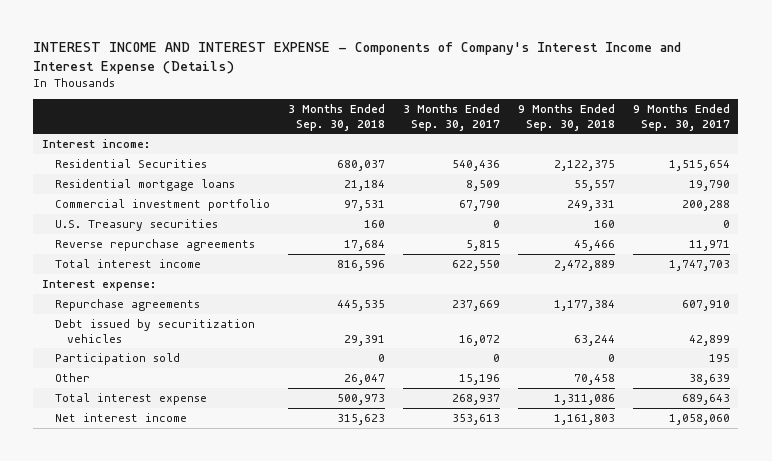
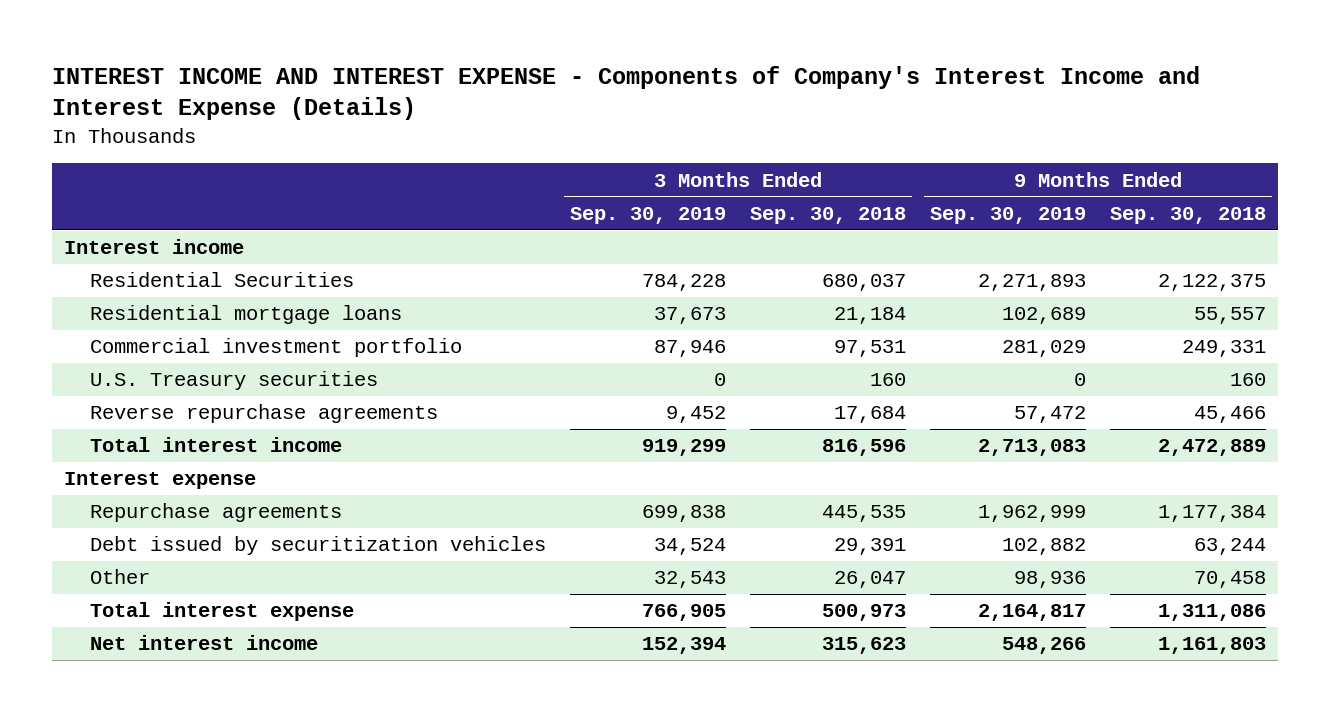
[402,104,500,131] 3 Months Ended Sep. 30, 2017 -> none
[632,104,730,131] 9 Months Ended Sep. 30, 2017 -> none
none -> [570,206,727,224] Sep. 30, 2019
none -> [930,206,1087,224] Sep. 30, 2019
[42,139,151,149] Interest income: -> [63,239,244,255] Interest income
[42,280,157,292] Interest expense: -> [63,472,256,490] Interest expense
[54,353,180,366] Participation sold -> none

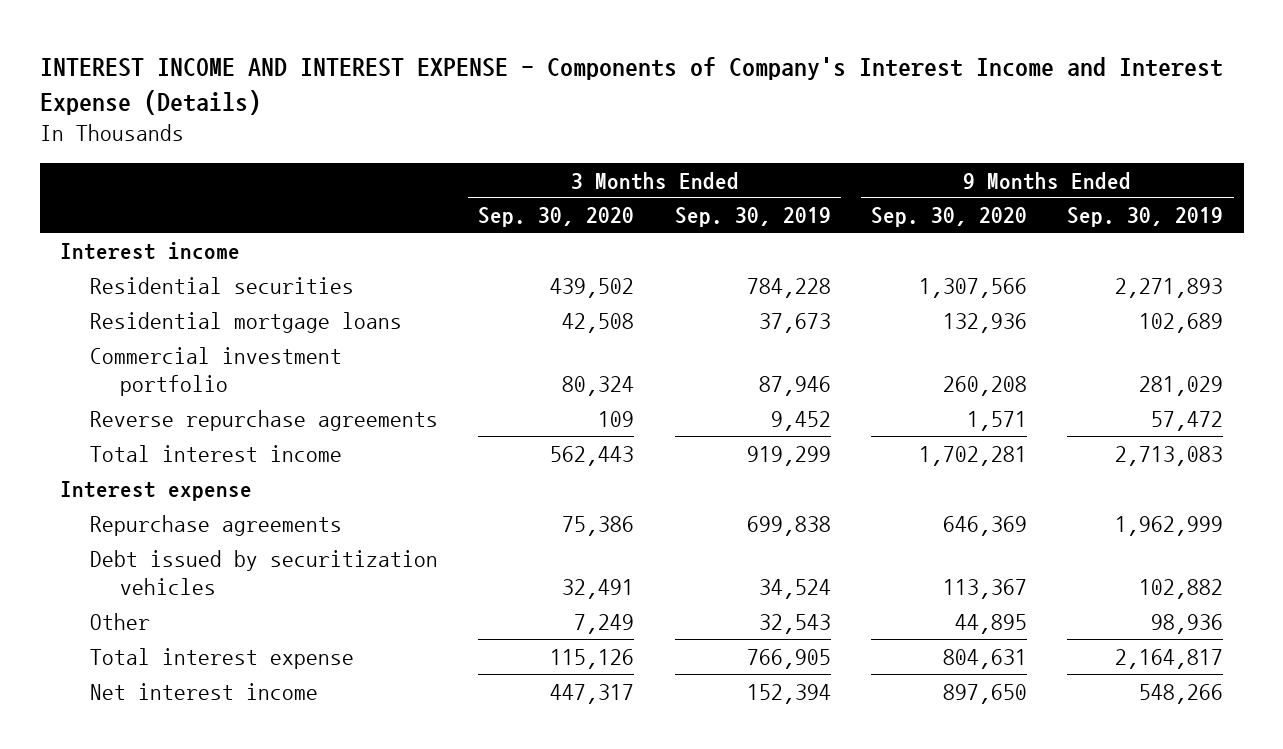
[750,206,907,224] Sep. 30, 2018 -> none
[1110,206,1267,224] Sep. 30, 2018 -> none
none -> [478,207,635,228] Sep. 30, 2020
none -> [871,207,1028,228] Sep. 30, 2020
[89,272,354,288] Residential Securities -> [89,276,354,294] Residential securities
[89,371,378,391] U.S. Treasury securities -> none

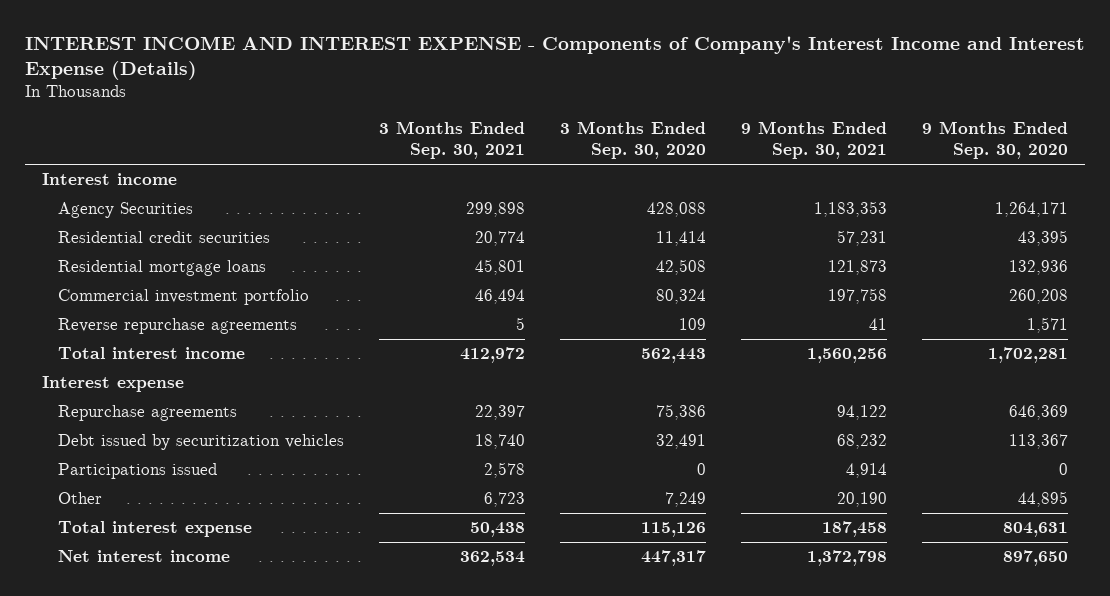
[674,207,831,228] Sep. 30, 2019 -> none
[1067,207,1224,228] Sep. 30, 2019 -> none
none -> [379,121,526,160] 3 Months Ended Sep. 30, 2021
none -> [741,121,888,160] 9 Months Ended Sep. 30, 2021
none -> [58,202,194,219] Agency Securities
[89,276,354,294] Residential securities -> [58,231,271,244] Residential credit securities
[550,277,635,298] 439,502 -> [656,231,707,247] 11,414
[919,277,1028,298] 1,307,566 -> [1017,230,1068,247] 43,395
none -> [58,463,218,480] Participations issued

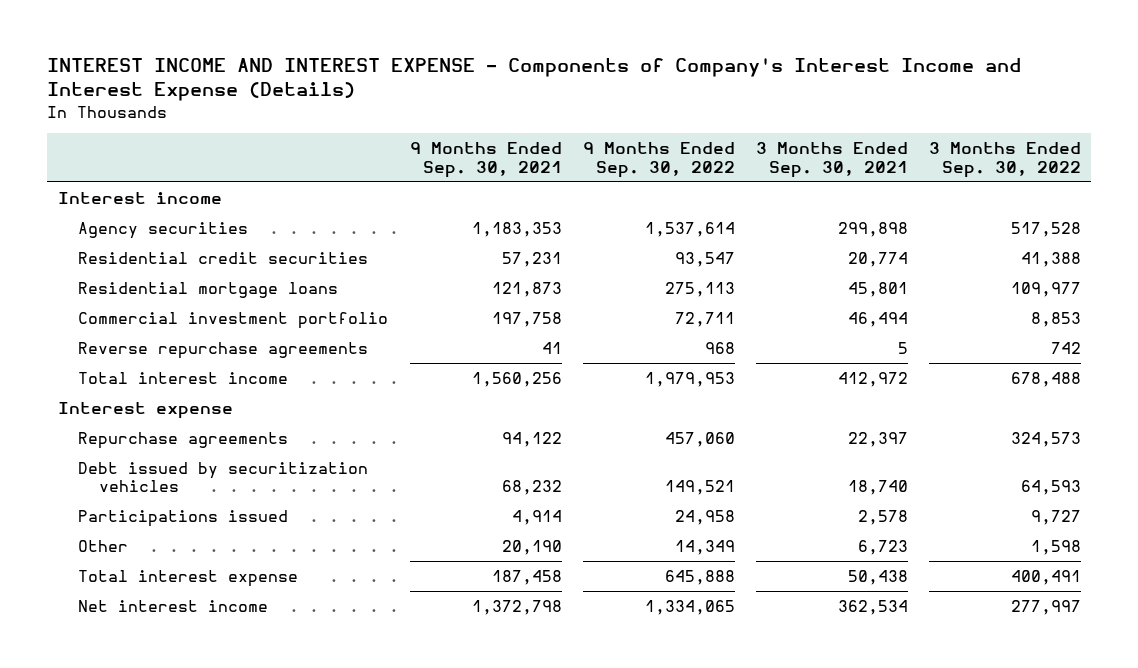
[560,121,707,160] 3 Months Ended Sep. 30, 2020 -> none
[921,121,1068,160] 9 Months Ended Sep. 30, 2020 -> none
none -> [582,142,735,178] 9 Months Ended Sep. 30, 2022
none -> [928,142,1081,178] 3 Months Ended Sep. 30, 2022
[58,202,194,219] Agency Securities -> [78,221,249,239] Agency securities

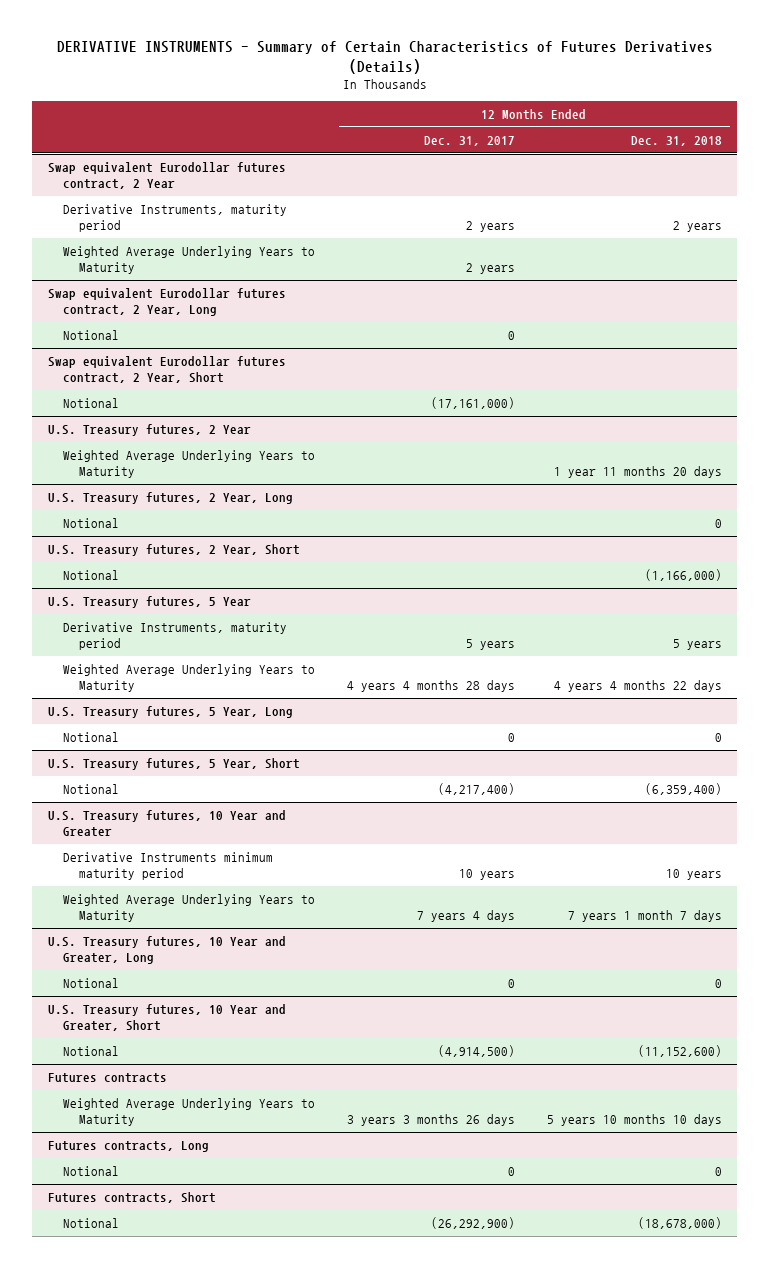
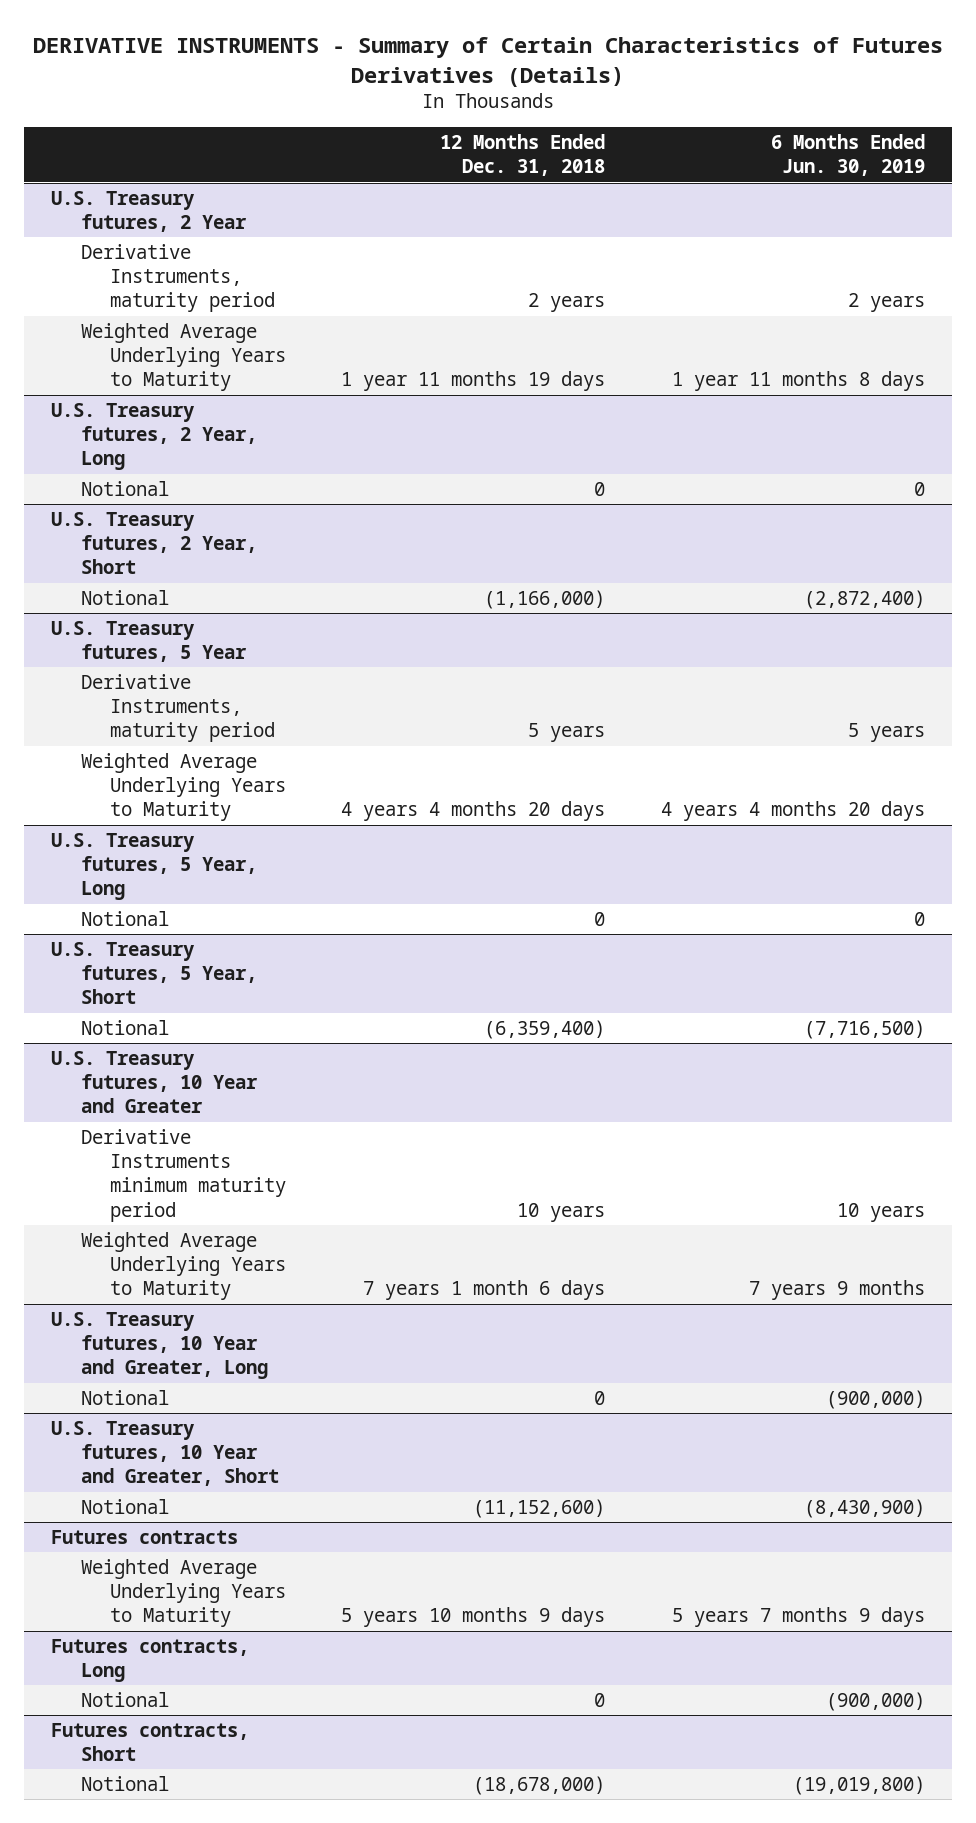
[423,135,515,146] Dec. 31, 2017 -> none
none -> [770,134,925,177] 6 Months Ended Jun. 30, 2019
[47,161,286,190] Swap equivalent Eurodollar futures contract, 2 Year -> none
[63,203,288,233] Derivative Instruments, maturity period -> none
[63,245,316,275] Weighted Average Underlying Years to Maturity -> none
[47,287,286,317] Swap equivalent Eurodollar futures contract, 2 Year, Long -> none
[63,329,120,340] Notional -> none
[47,355,286,384] Swap equivalent Eurodollar futures contract, 2 Year, Short -> none
[63,397,120,408] Notional -> none
none -> [80,243,276,313] Derivative Instruments, maturity period
[553,466,722,479] 1 year 11 months 20 days -> [341,371,606,392] 1 year 11 months 19 days
[553,680,722,693] 4 years 4 months 22 days -> [341,801,606,822] 4 years 4 months 20 days
[567,910,722,923] 7 years 1 month 7 days -> [363,1280,606,1301] 7 years 1 month 6 days
[546,1114,722,1127] 5 years 10 months 10 days -> [341,1607,606,1628] 5 years 10 months 9 days

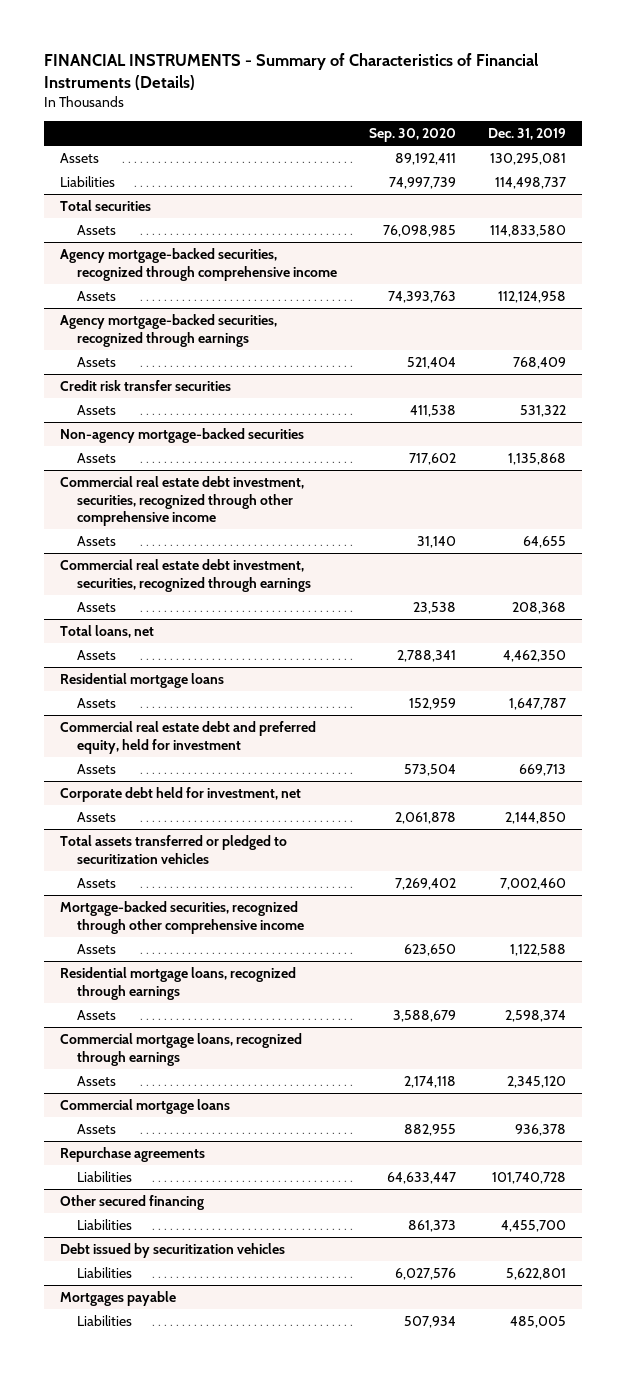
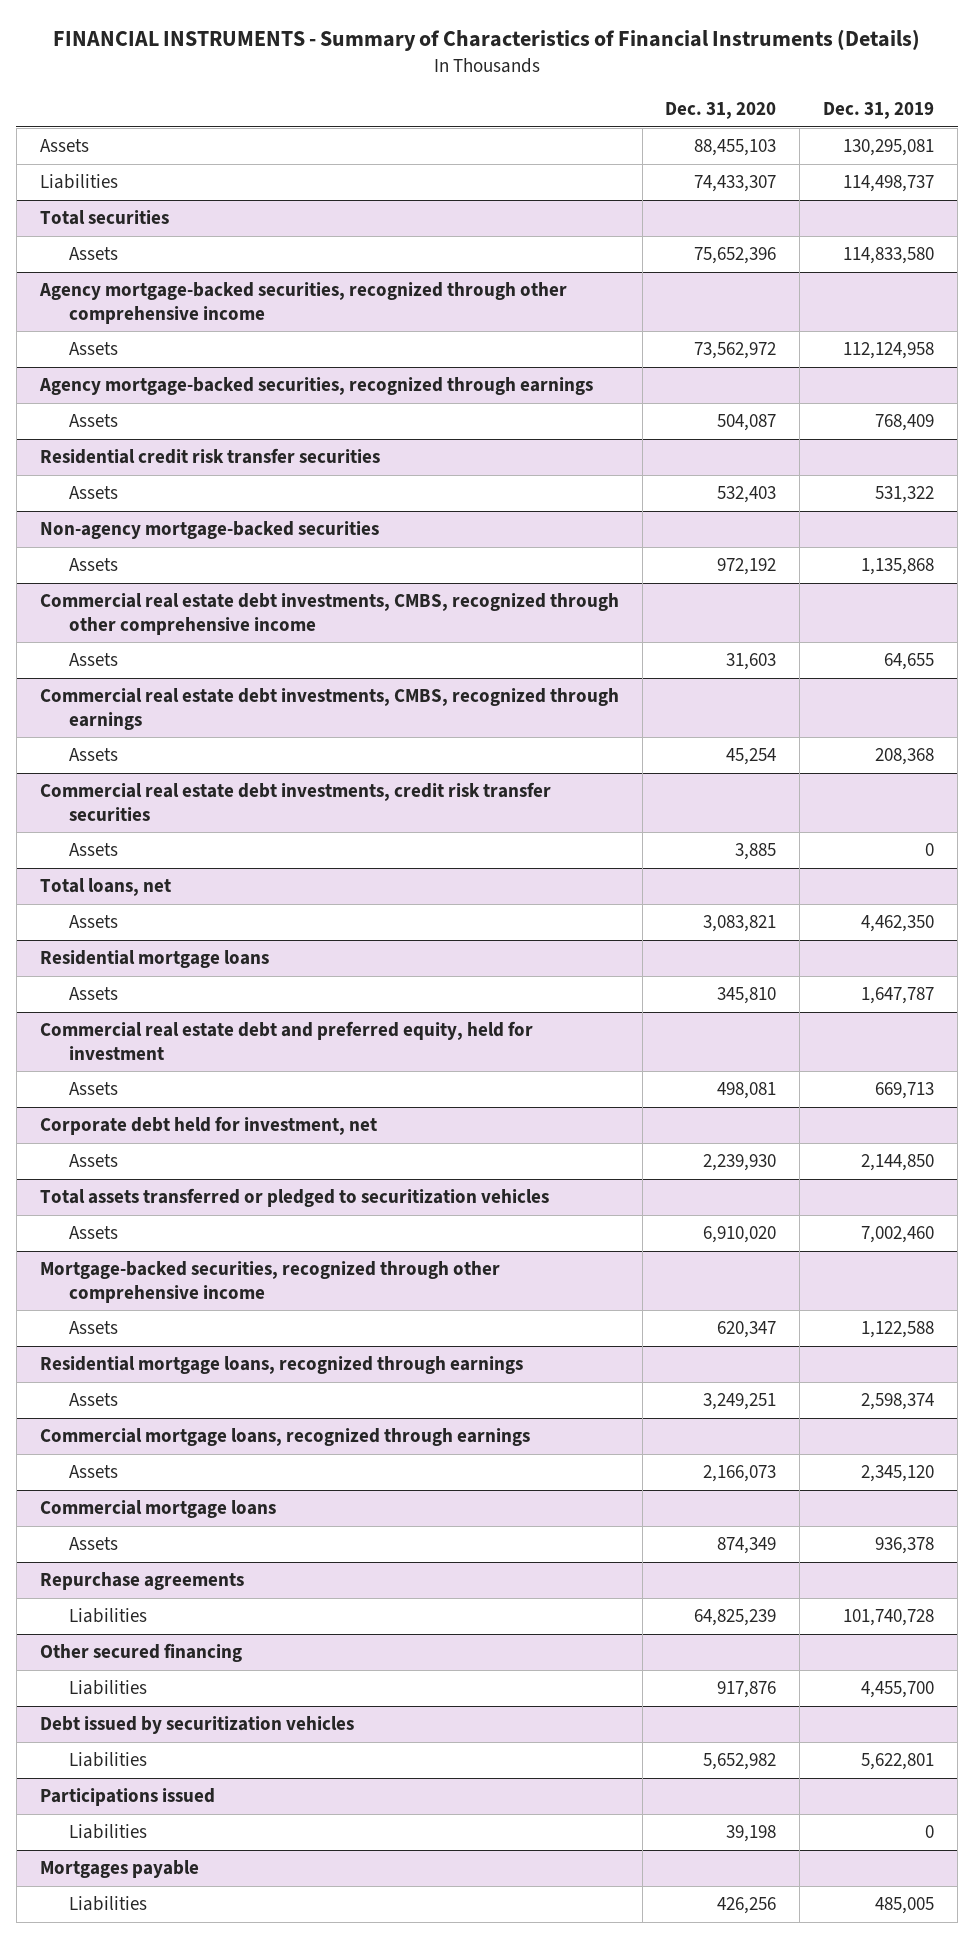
[368,128,456,143] Sep. 30, 2020 -> none
none -> [665,102,777,120] Dec. 31, 2020
[59,247,337,281] Agency mortgage-backed securities, recognized through comprehensive income -> [38,282,567,324] Agency mortgage-backed securities, recognized through other comprehensive income
[59,379,231,391] Credit risk transfer securities -> [39,448,380,465] Residential credit risk transfer securities
[59,475,304,527] Commercial real estate debt investment, securities, recognized through other comprehensive income -> [39,593,619,635] Commercial real estate debt investments, CMBS, recognized through other comprehensive income
[59,558,311,592] Commercial real estate debt investment, securities, recognized through earnings -> [39,688,619,730] Commercial real estate debt investments, CMBS, recognized through earnings
none -> [39,782,551,821] Commercial real estate debt investments, credit risk transfer securities
none -> [69,843,119,857] Assets
none -> [39,1788,215,1807] Participations issued
none -> [69,1824,148,1840] Liabilities

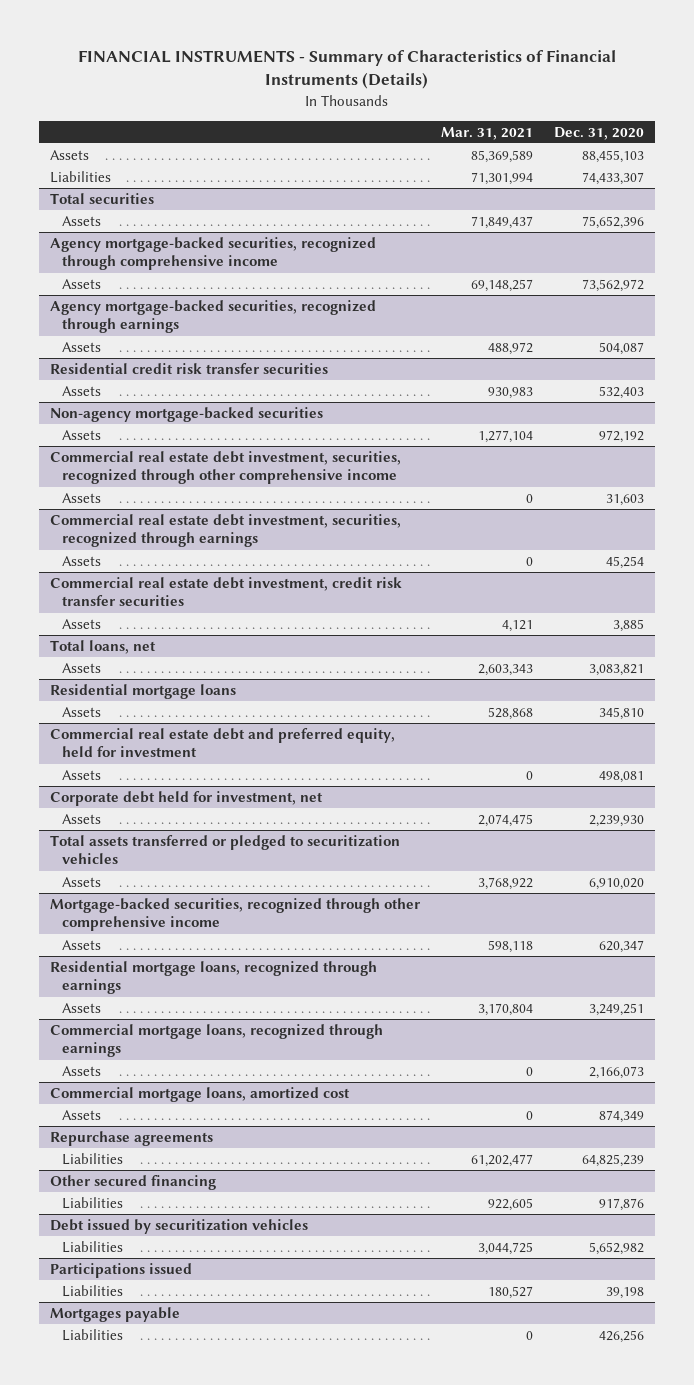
[823,102,935,120] Dec. 31, 2019 -> none
none -> [440,126,533,140] Mar. 31, 2021
[38,282,567,324] Agency mortgage-backed securities, recognized through other comprehensive income -> [49,237,376,271] Agency mortgage-backed securities, recognized through comprehensive income
[39,593,619,635] Commercial real estate debt investments, CMBS, recognized through other comprehensive income -> [49,451,401,485] Commercial real estate debt investment, securities, recognized through other comprehensive income
[39,688,619,730] Commercial real estate debt investments, CMBS, recognized through earnings -> [49,514,401,548] Commercial real estate debt investment, securities, recognized through earnings
[39,782,551,821] Commercial real estate debt investments, credit risk transfer securities -> [49,577,402,607] Commercial real estate debt investment, credit risk transfer securities
[39,1500,276,1519] Commercial mortgage loans -> [49,1087,350,1103] Commercial mortgage loans, amortized cost

